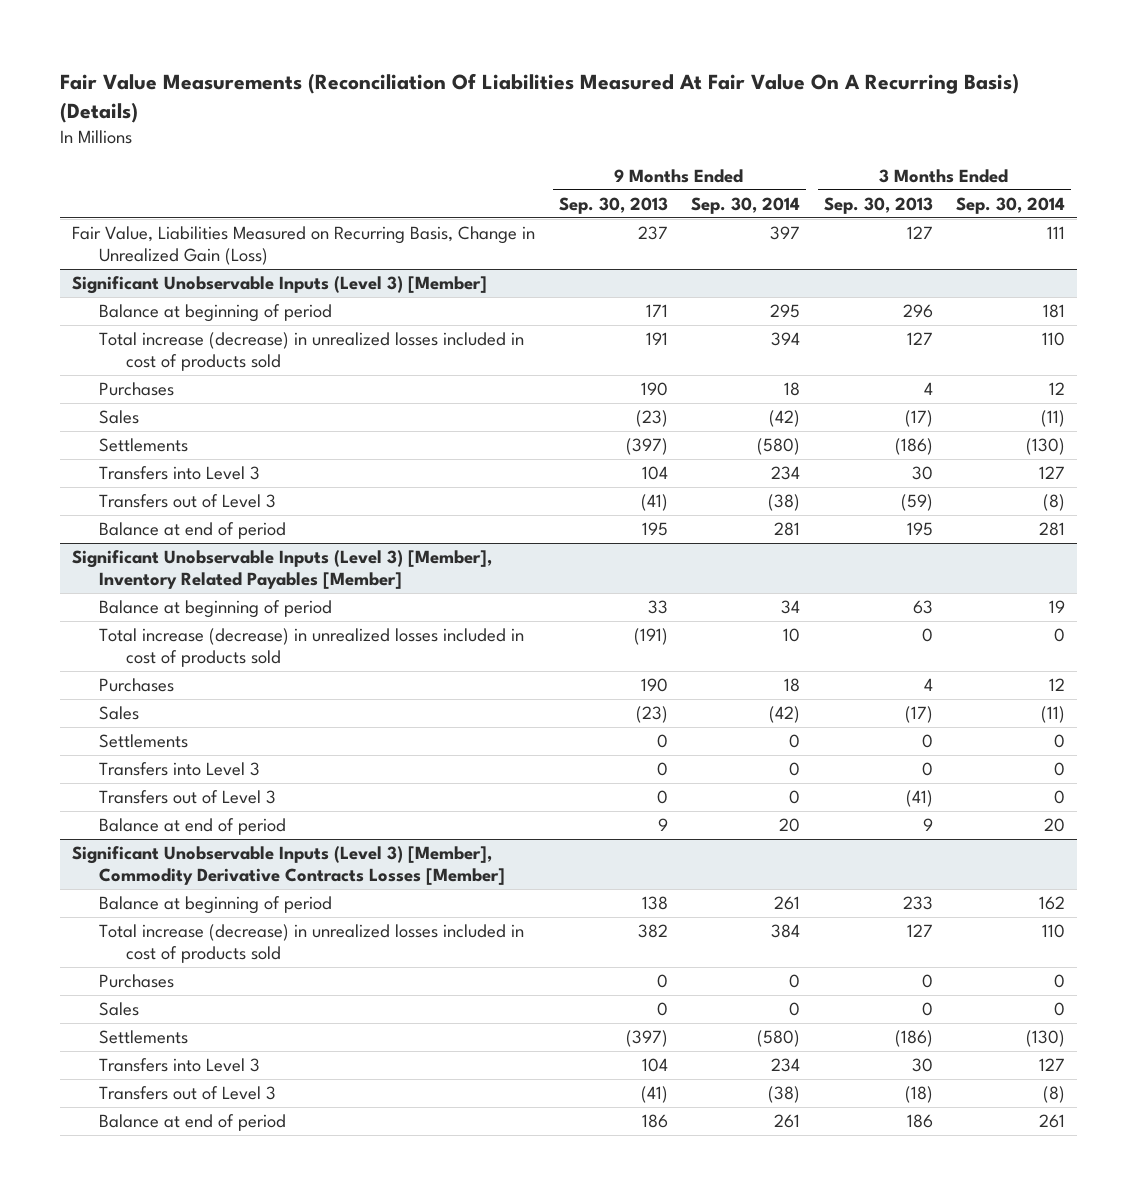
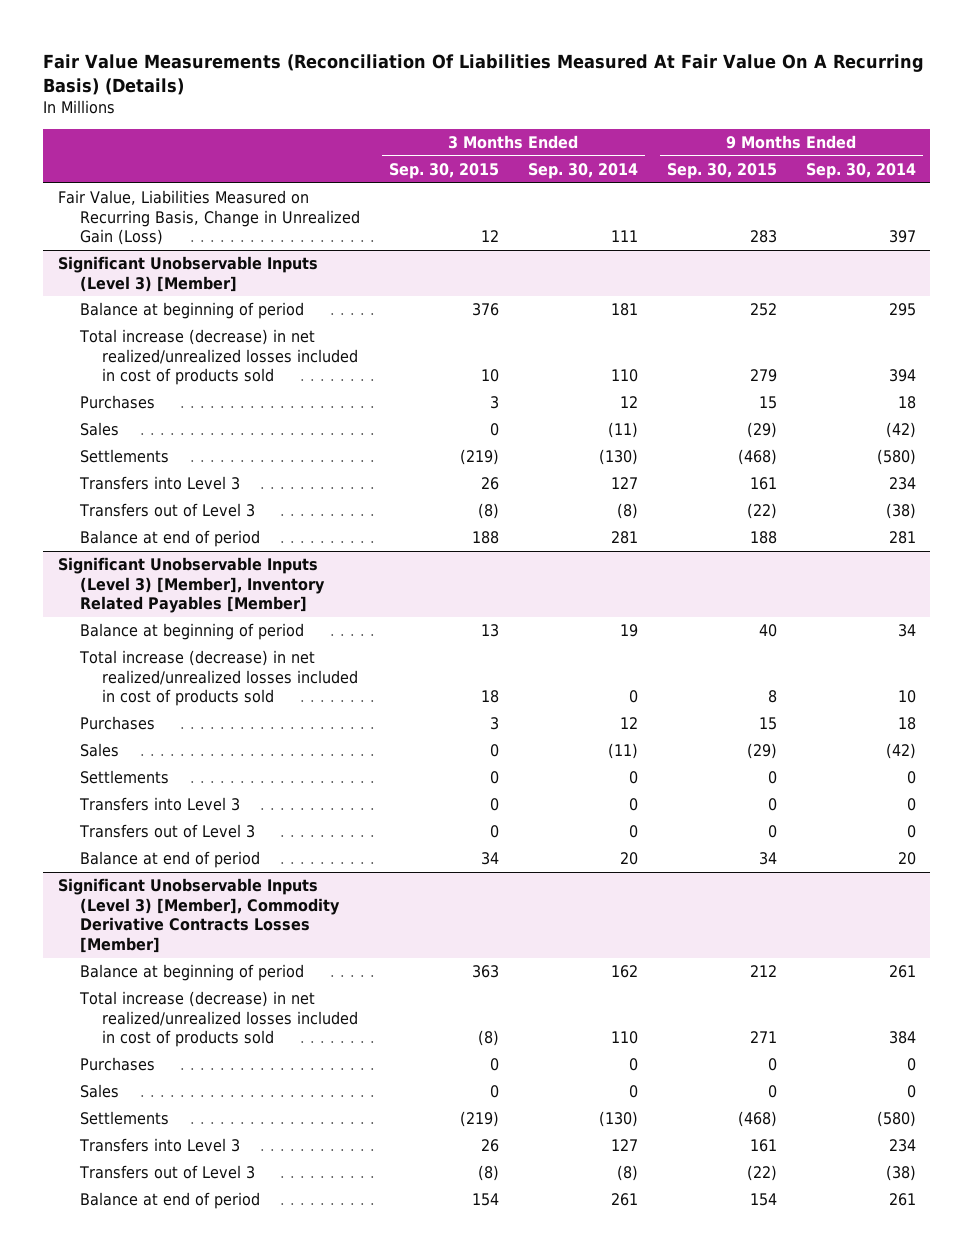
[558,196,668,214] Sep. 30, 2013 -> none
[823,196,933,214] Sep. 30, 2013 -> none
none -> [389,162,500,179] Sep. 30, 2015
none -> [666,162,777,179] Sep. 30, 2015
[98,332,524,372] Total increase (decrease) in unrealized losses included in cost of products sold -> [79,329,359,386] Total increase (decrease) in net realized/unrealized losses included in cost of products sold
[98,628,524,668] Total increase (decrease) in unrealized losses included in cost of products sold -> [79,650,359,707] Total increase (decrease) in net realized/unrealized losses included in cost of products sold
[98,924,524,964] Total increase (decrease) in unrealized losses included in cost of products sold -> [79,991,359,1048] Total increase (decrease) in net realized/unrealized losses included in cost of products sold

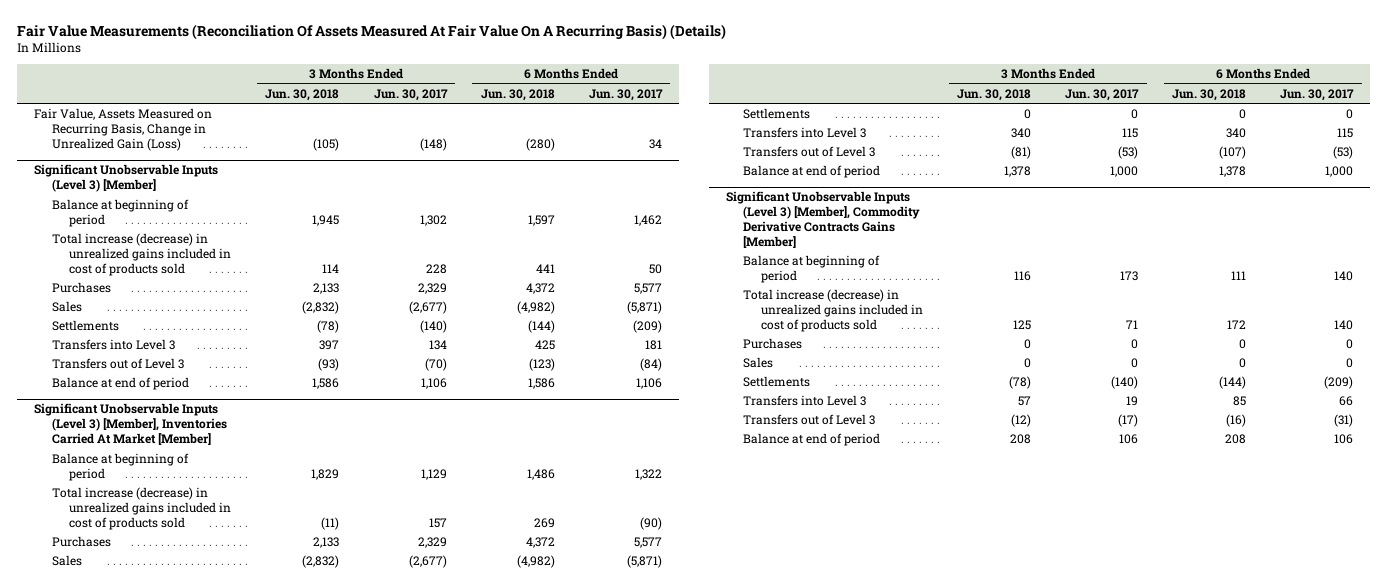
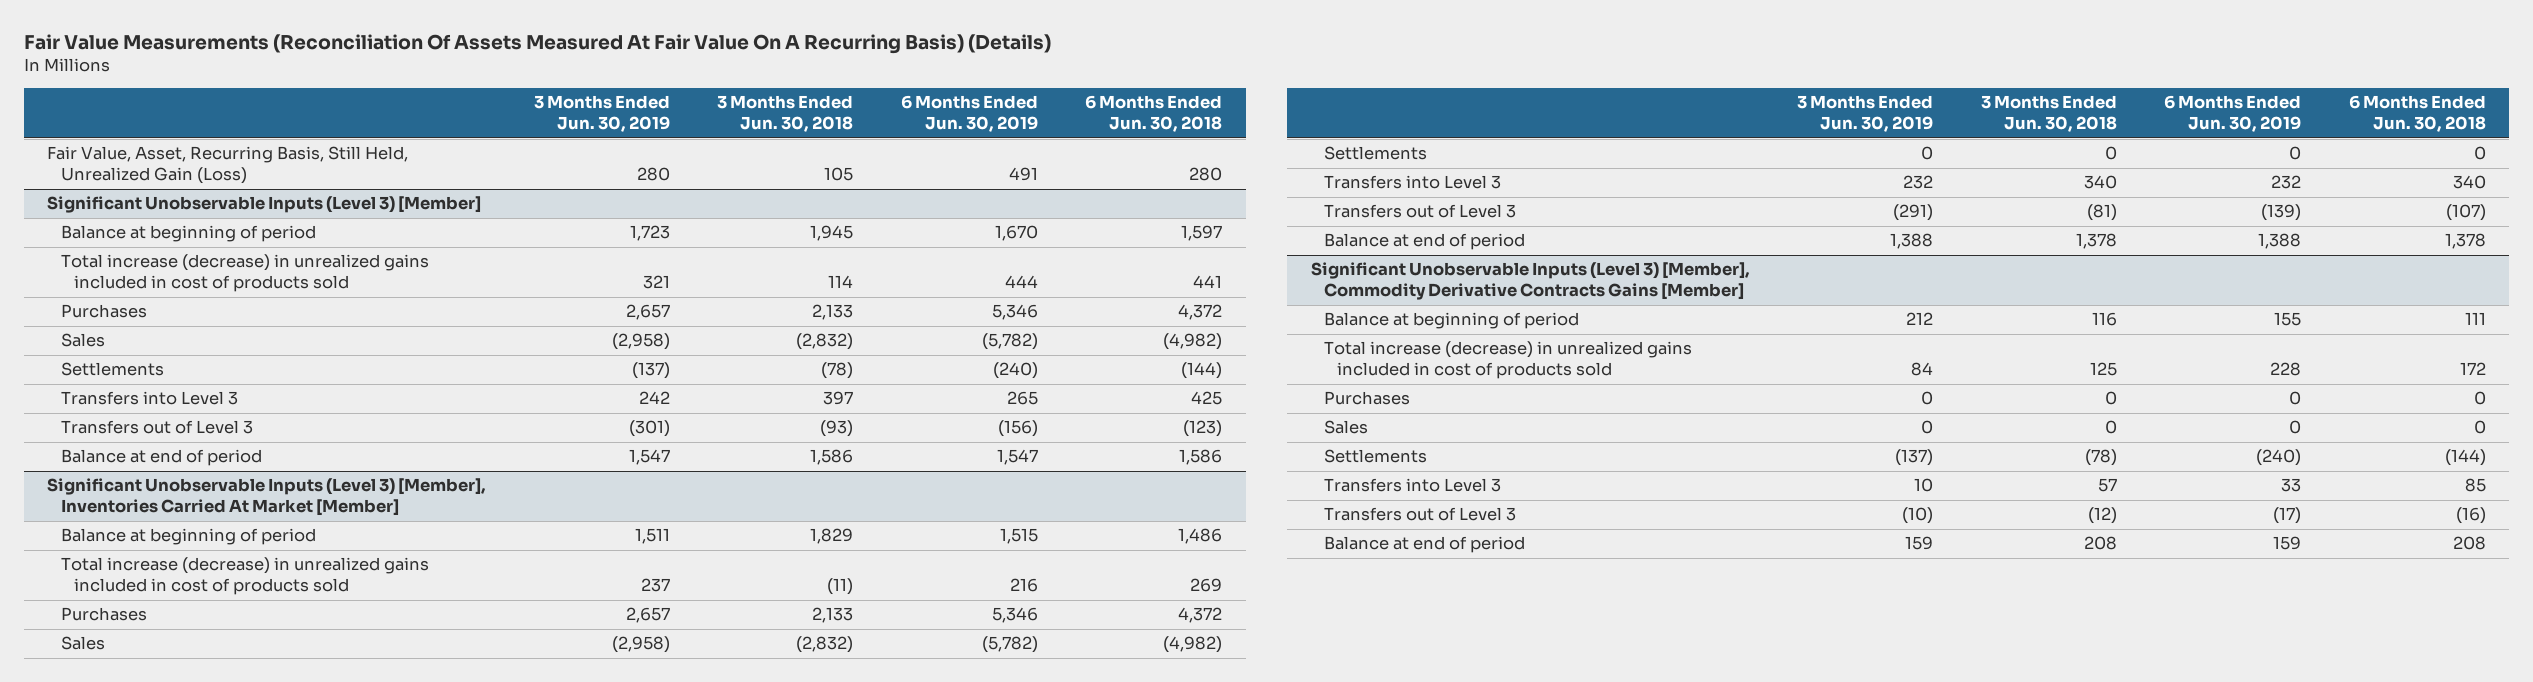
[373,88,448,101] Jun. 30, 2017 -> none
[588,88,663,101] Jun. 30, 2017 -> none
none -> [533,95,670,133] 3 Months Ended Jun. 30, 2019
none -> [900,95,1038,133] 6 Months Ended Jun. 30, 2019
[34,108,213,151] Fair Value, Assets Measured on Recurring Basis, Change in Unrealized Gain (Loss) -> [47,146,409,185] Fair Value, Asset, Recurring Basis, Still Held, Unrealized Gain (Loss)
[313,137,340,151] (105) -> [824,167,854,182] 105
[525,137,555,151] (280) -> [1189,167,1223,182] 280

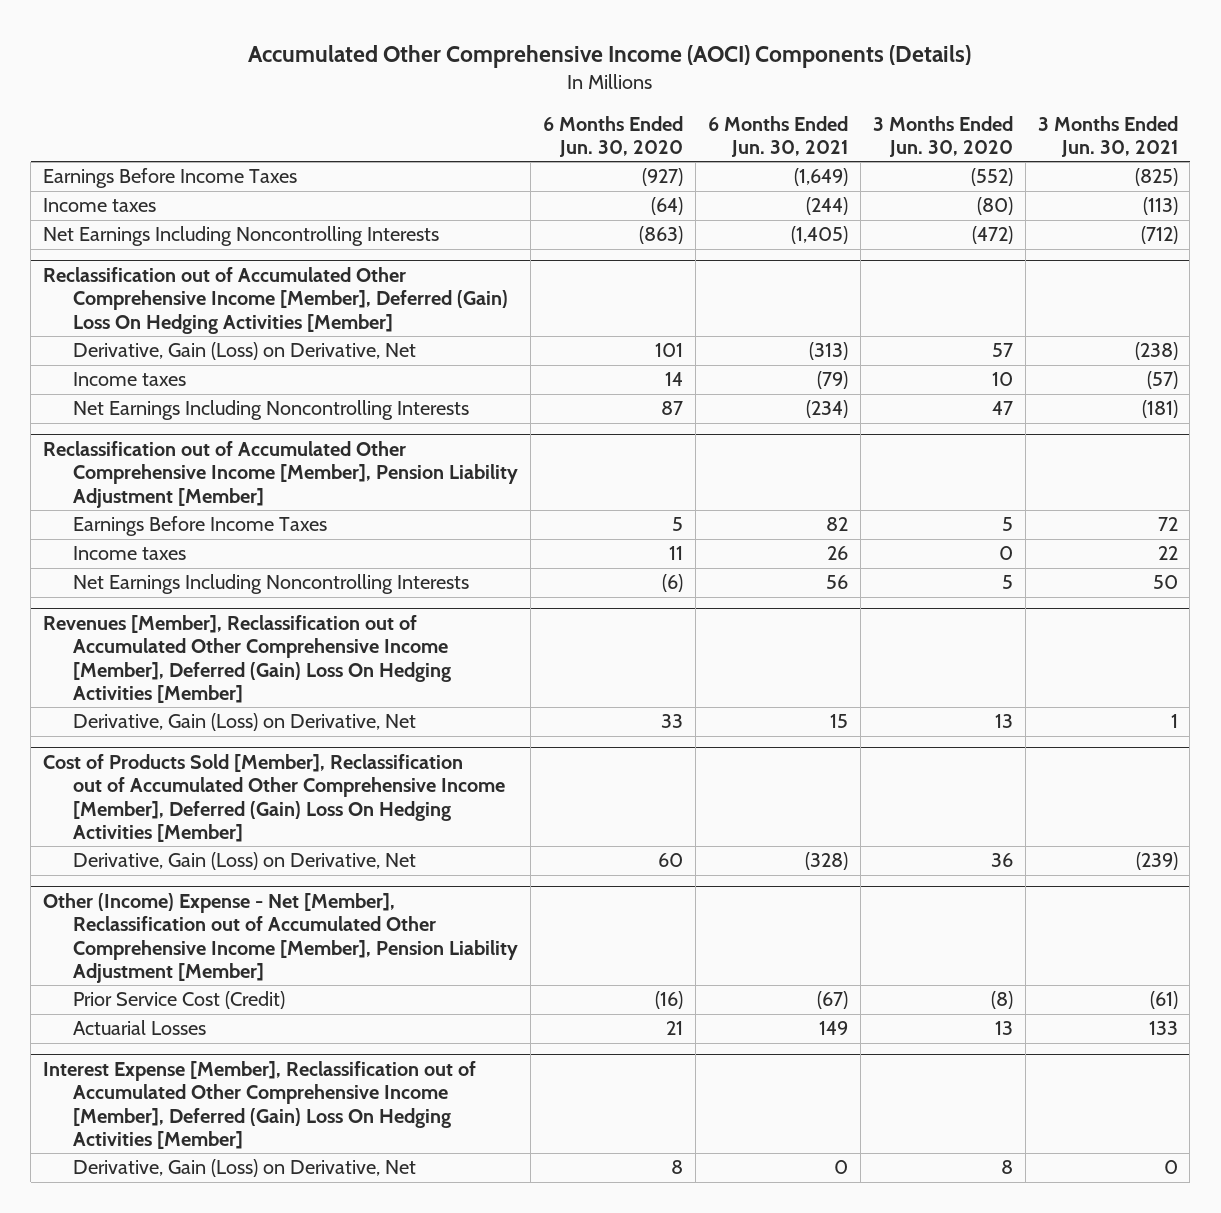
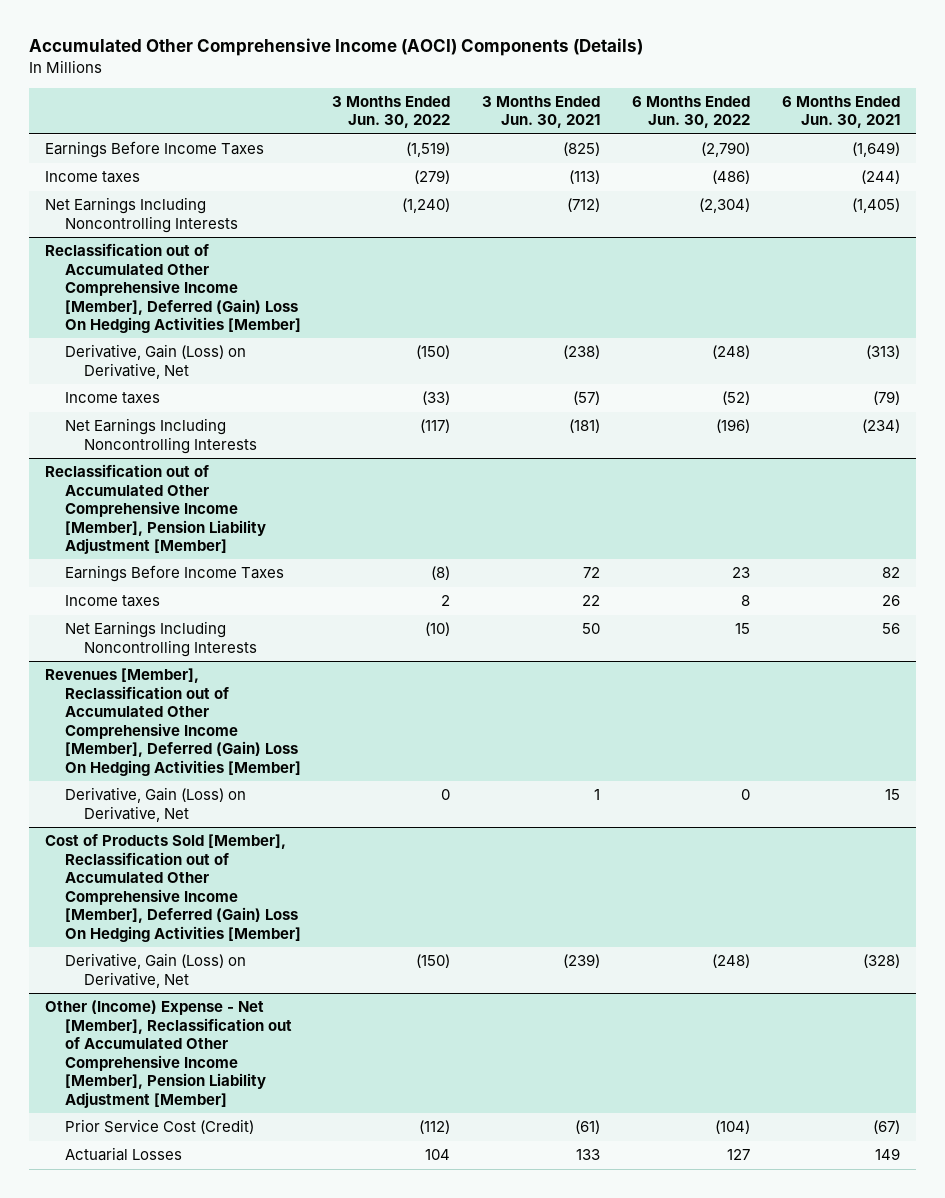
[543,115,684,157] 6 Months Ended Jun. 30, 2020 -> none
[872,115,1013,157] 3 Months Ended Jun. 30, 2020 -> none
none -> [332,95,451,129] 3 Months Ended Jun. 30, 2022
none -> [631,95,750,129] 6 Months Ended Jun. 30, 2022
[42,1061,476,1149] Interest Expense [Member], Reclassification out of Accumulated Other Comprehensive Income [Member], Deferred (Gain) Loss On Hedging Activities [Member] -> none
[73,1159,417,1178] Derivative, Gain (Loss) on Derivative, Net -> none

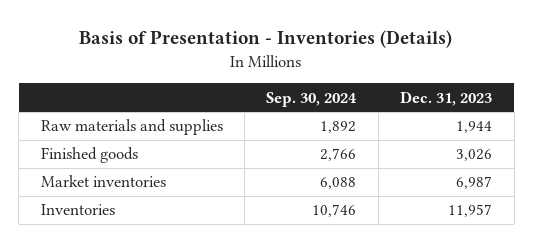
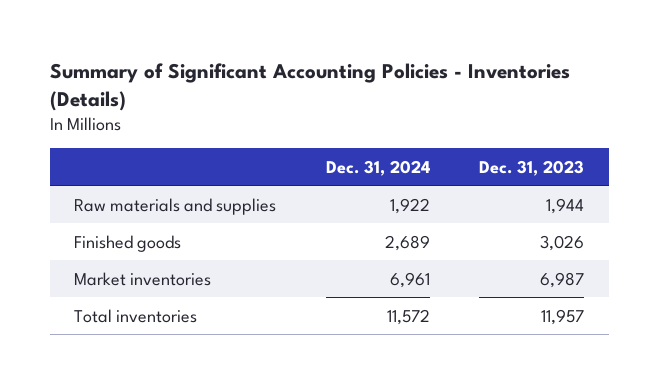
[79,30,453,49] Basis of Presentation - Inventories (Details) -> [49,62,570,111] Summary of Significant Accounting Policies - Inventories (Details)
[266,91,358,107] Sep. 30, 2024 -> none
none -> [325,159,430,176] Dec. 31, 2024
[40,204,115,216] Inventories -> [74,308,198,323] Total inventories

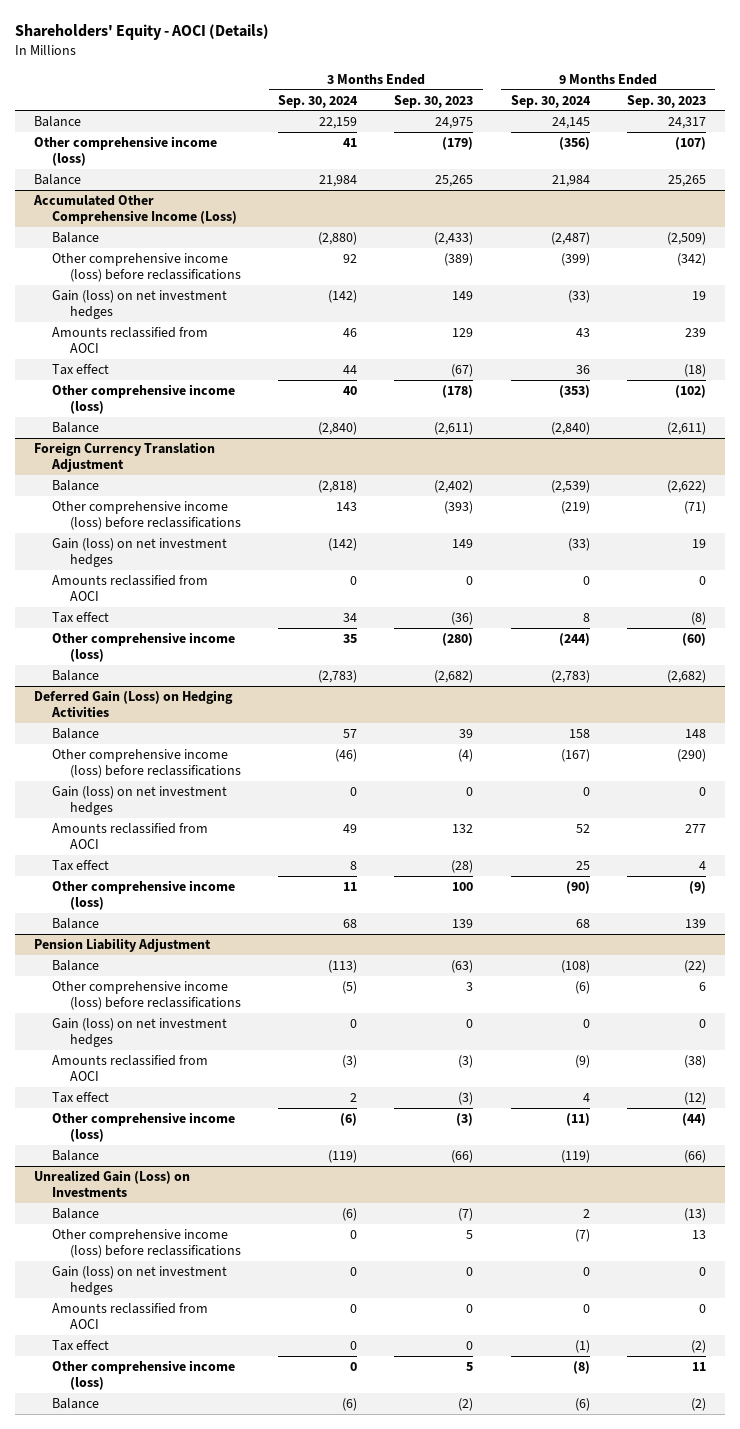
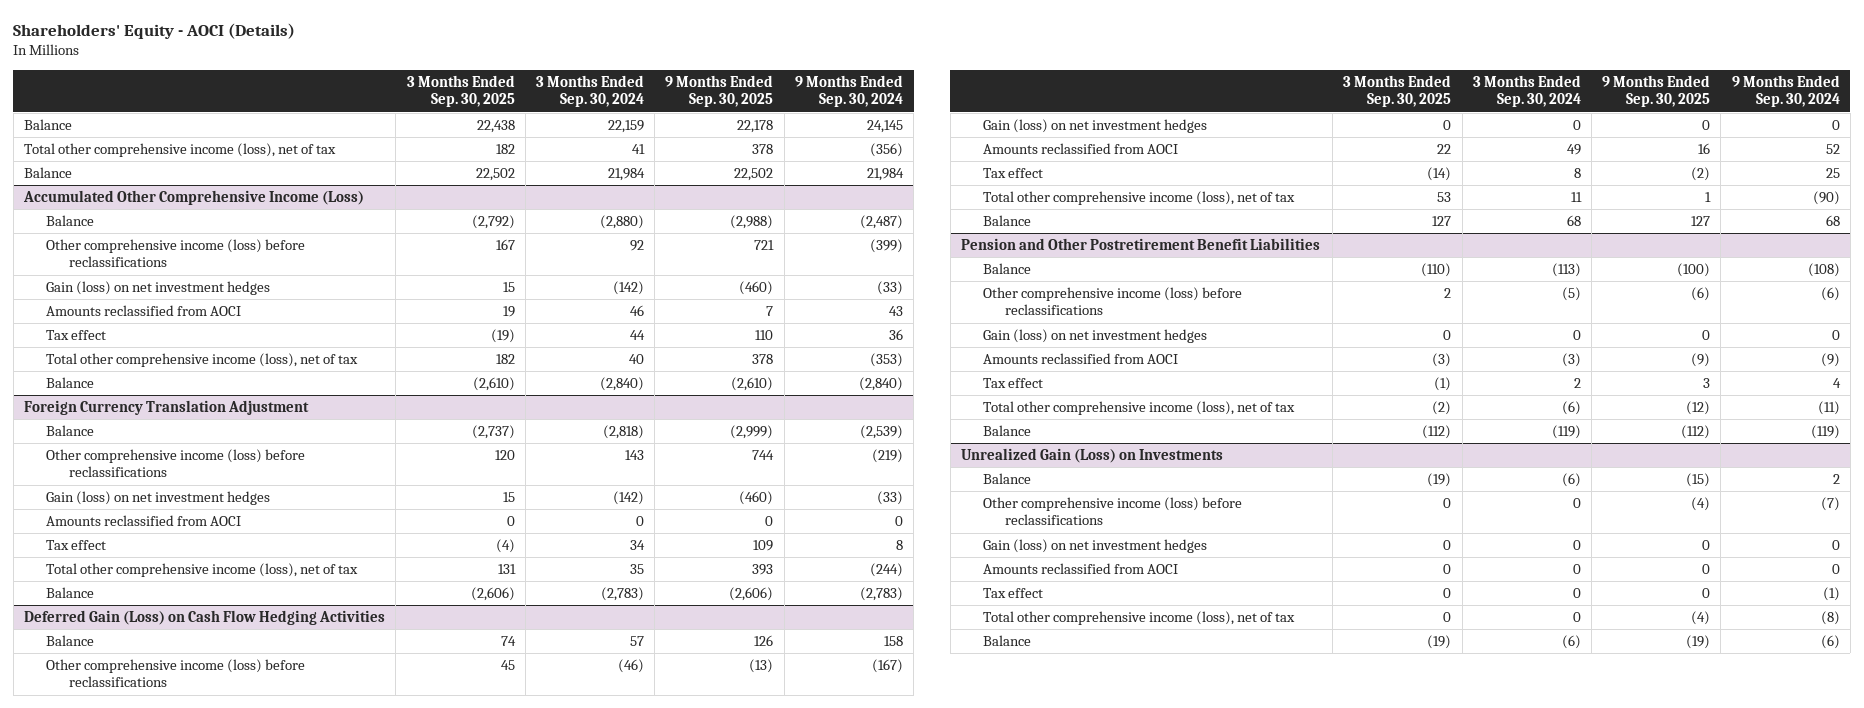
[394,94,474,108] Sep. 30, 2023 -> none
[626,94,706,108] Sep. 30, 2023 -> none
none -> [406,74,515,108] 3 Months Ended Sep. 30, 2025
none -> [665,74,774,108] 9 Months Ended Sep. 30, 2025
[33,135,217,167] Other comprehensive income (loss) -> [24,142,337,157] Total other comprehensive income (loss), net of tax
[51,383,235,415] Other comprehensive income (loss) -> [46,352,359,367] Total other comprehensive income (loss), net of tax
[51,631,235,663] Other comprehensive income (loss) -> [46,562,359,577] Total other comprehensive income (loss), net of tax
[33,689,233,718] Deferred Gain (Loss) on Hedging Activities -> [24,609,386,625] Deferred Gain (Loss) on Cash Flow Hedging Activities
[51,879,235,911] Other comprehensive income (loss) -> [983,190,1296,205] Total other comprehensive income (loss), net of tax
[33,937,211,952] Pension Liability Adjustment -> [960,237,1320,250] Pension and Other Postretirement Benefit Liabilities
[51,1111,235,1143] Other comprehensive income (loss) -> [983,400,1296,415] Total other comprehensive income (loss), net of tax
[51,1359,235,1391] Other comprehensive income (loss) -> [983,610,1296,625] Total other comprehensive income (loss), net of tax

